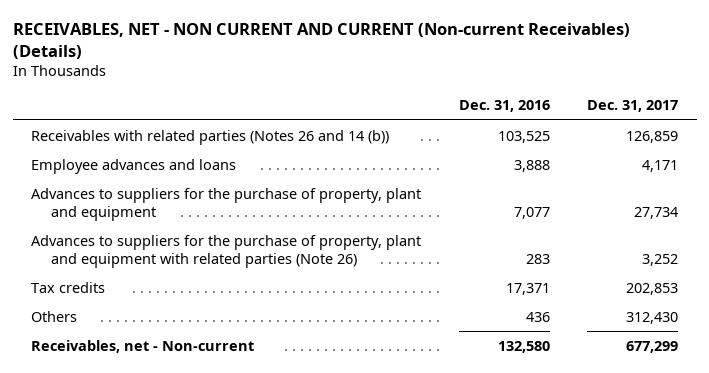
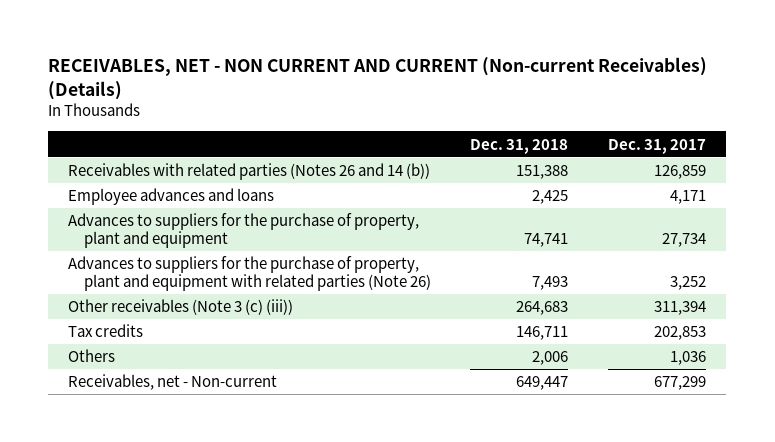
[458,100,550,113] Dec. 31, 2016 -> none
none -> [470,138,569,154] Dec. 31, 2018
none -> [68,299,294,316] Other receivables (Note 3 (c) (iii))
[626,311,679,324] 312,430 -> [670,351,707,366] 1,036

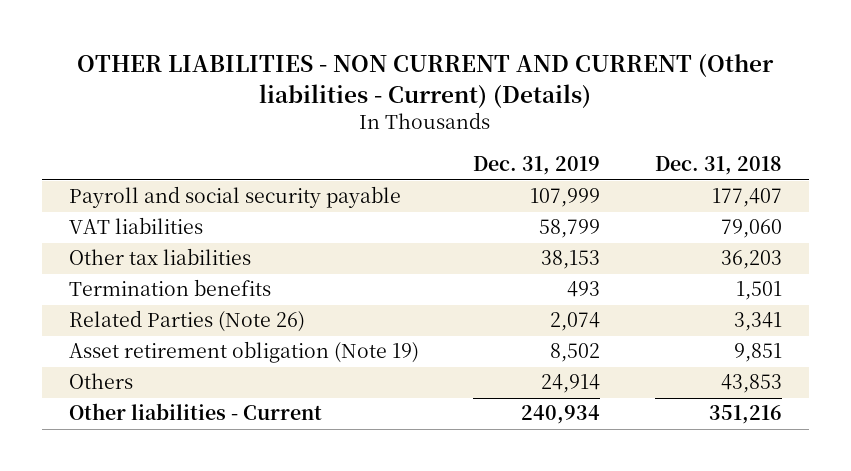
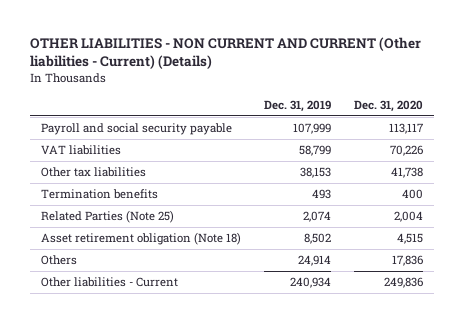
[654,156,782,176] Dec. 31, 2018 -> none
none -> [353,99,423,112] Dec. 31, 2020
[69,310,306,333] Related Parties (Note 26) -> [41,210,175,224] Related Parties (Note 25)
[69,341,420,364] Asset retirement obligation (Note 19) -> [41,232,242,246] Asset retirement obligation (Note 18)

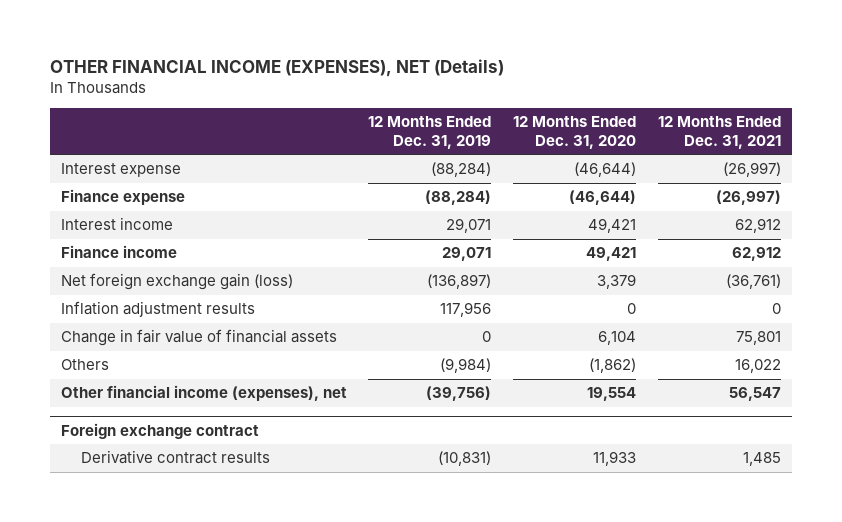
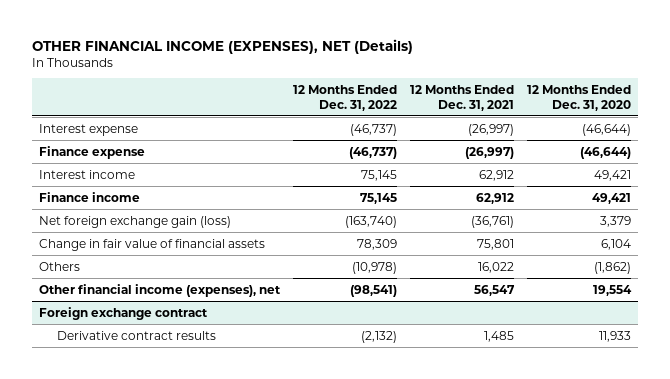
[368,116,492,149] 12 Months Ended Dec. 31, 2019 -> none
none -> [293,84,398,111] 12 Months Ended Dec. 31, 2022
[60,301,255,318] Inflation adjustment results -> none

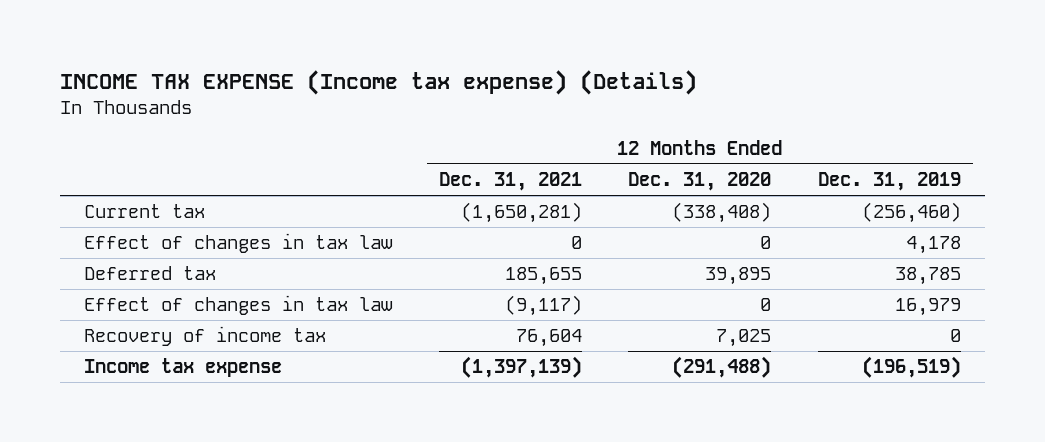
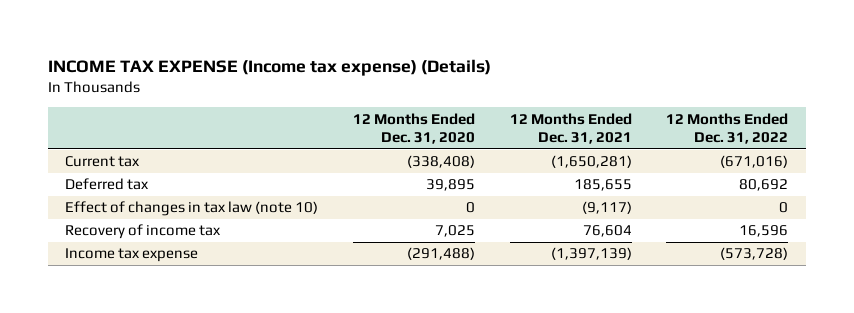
[818,171,962,191] Dec. 31, 2019 -> none
none -> [666,112,789,145] 12 Months Ended Dec. 31, 2022
[83,233,393,254] Effect of changes in tax law -> none
[83,295,393,316] Effect of changes in tax law -> [65,201,319,217] Effect of changes in tax law (note 10)

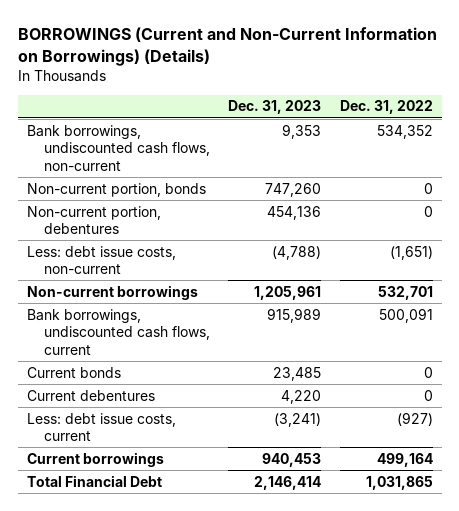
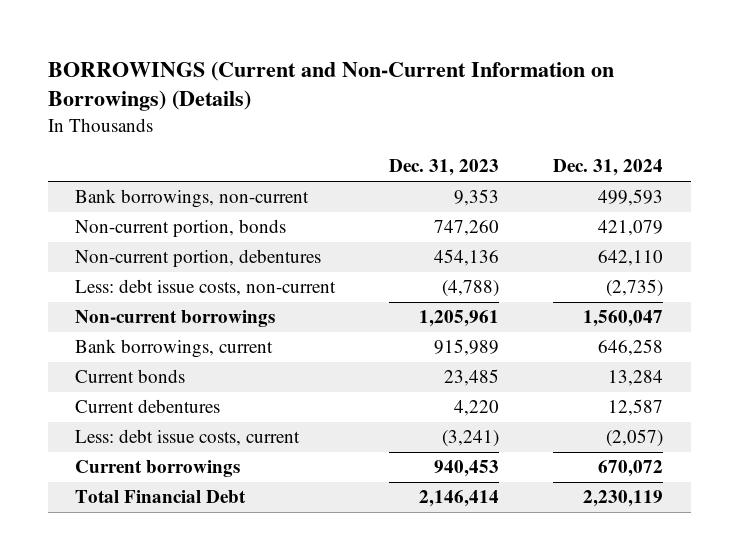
[339,100,433,115] Dec. 31, 2022 -> none
none -> [553,159,664,177] Dec. 31, 2024
[26,124,210,171] Bank borrowings, undiscounted cash flows, non-current -> [74,189,309,209] Bank borrowings, non-current
[26,308,210,355] Bank borrowings, undiscounted cash flows, current -> [74,339,273,359] Bank borrowings, current

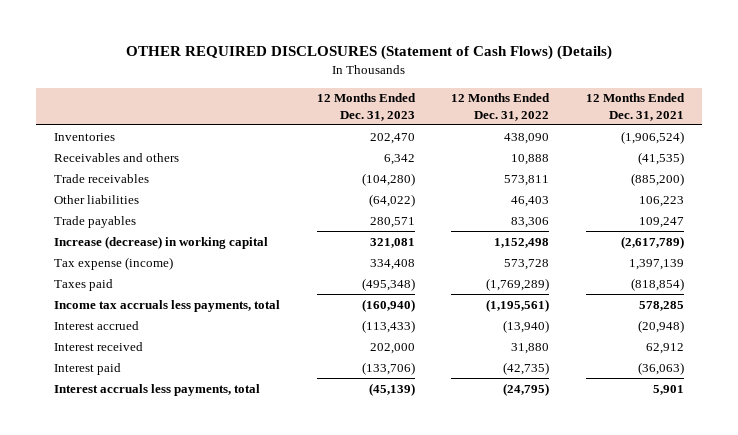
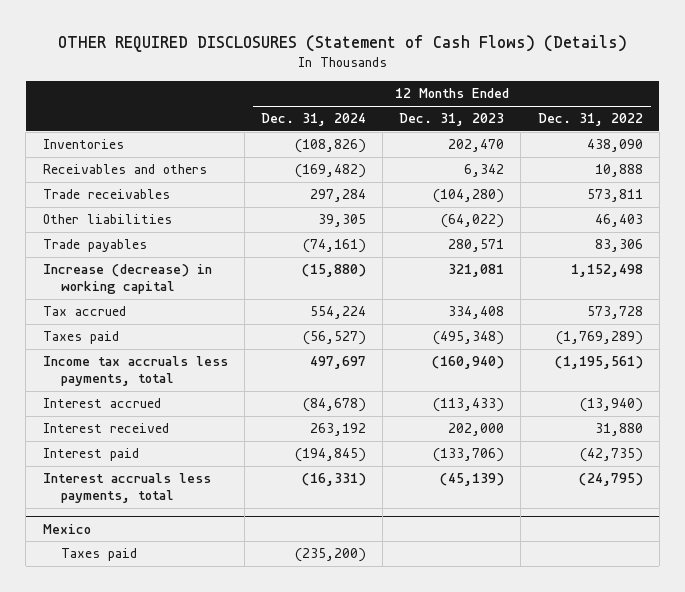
[585,93,685,121] 12 Months Ended Dec. 31, 2021 -> none
none -> [260,113,366,127] Dec. 31, 2024
[54,256,174,270] Tax expense (income) -> [42,306,126,317] Tax accrued
none -> [42,523,91,534] Mexico
none -> [60,548,137,562] Taxes paid

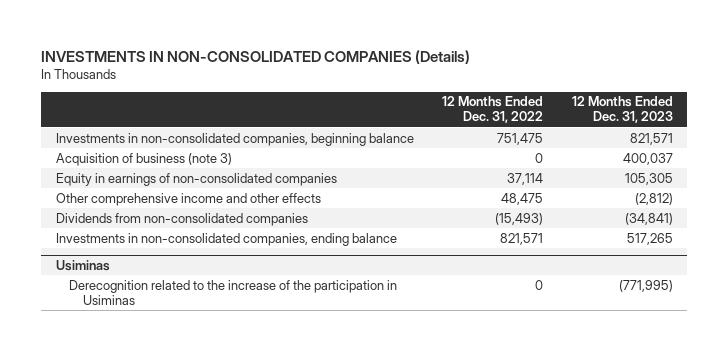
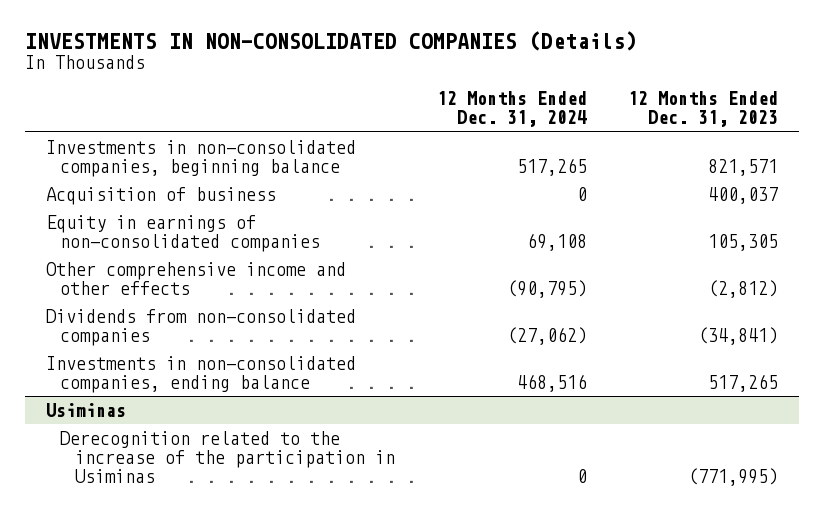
[442,96,544,124] 12 Months Ended Dec. 31, 2022 -> none
none -> [436,91,587,128] 12 Months Ended Dec. 31, 2024
[55,152,232,166] Acquisition of business (note 3) -> [45,187,276,206] Acquisition of business

